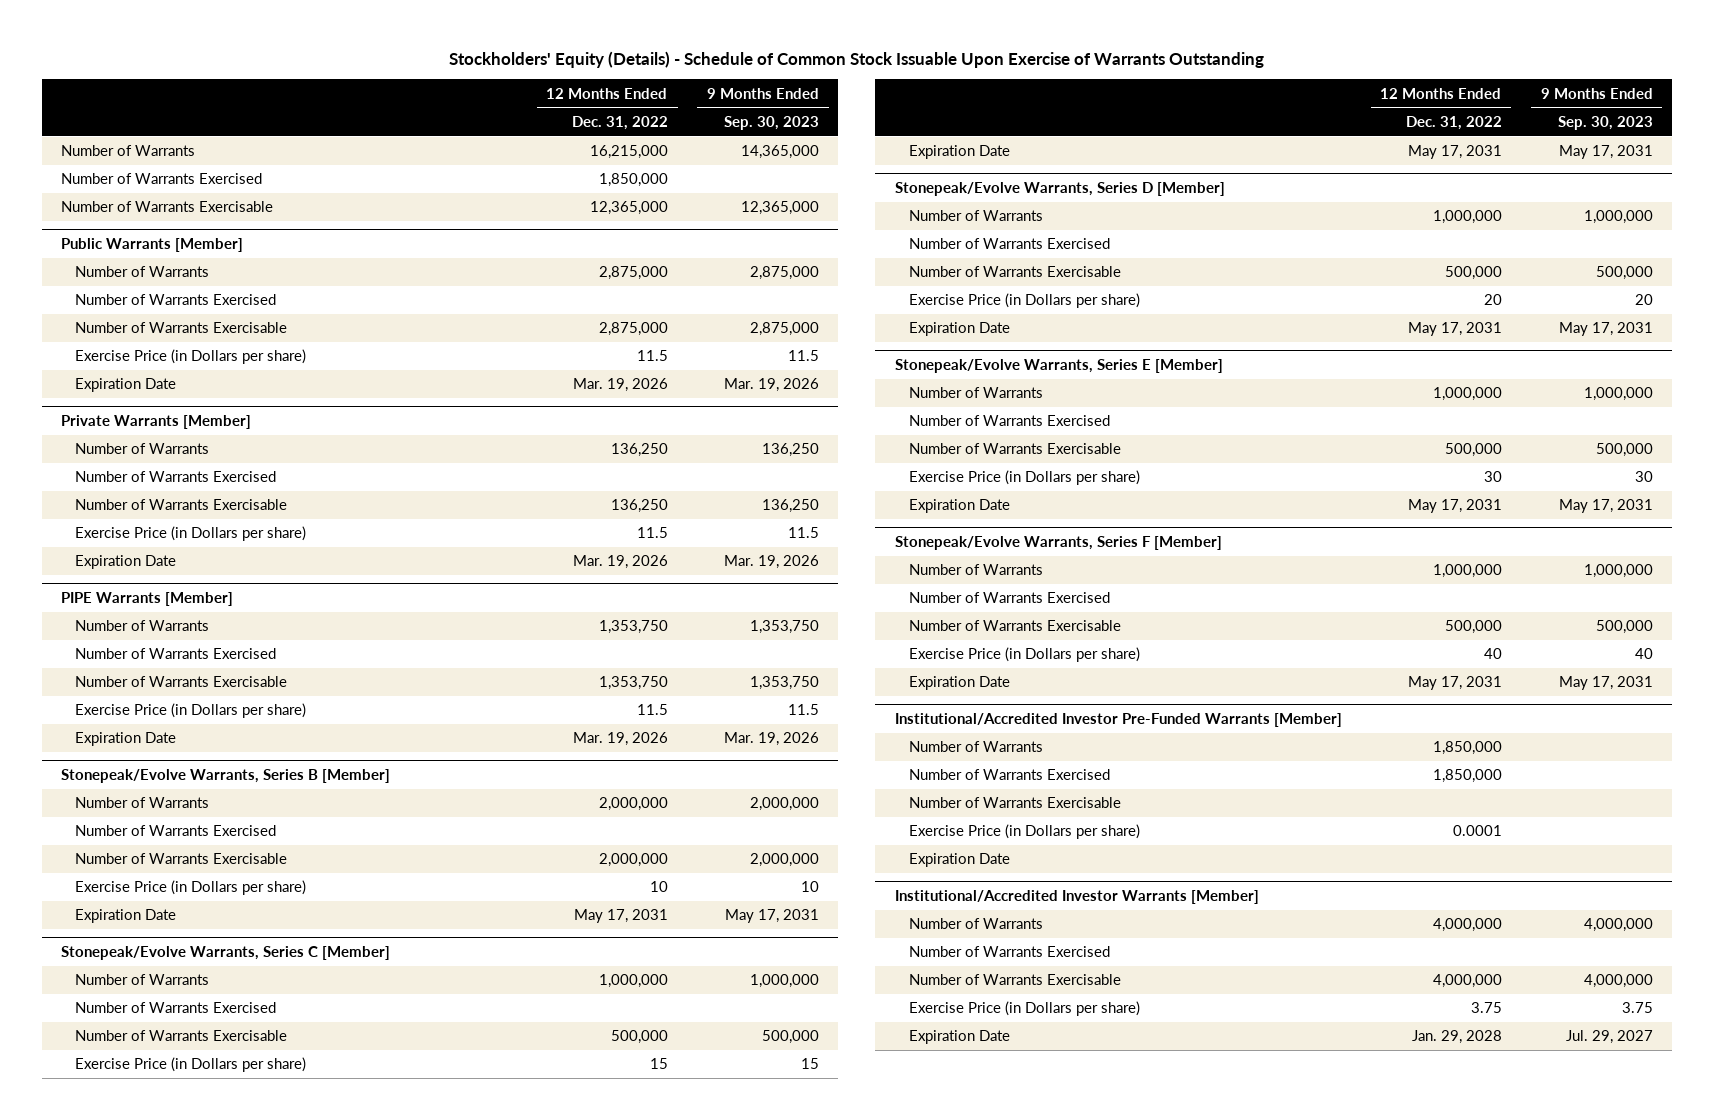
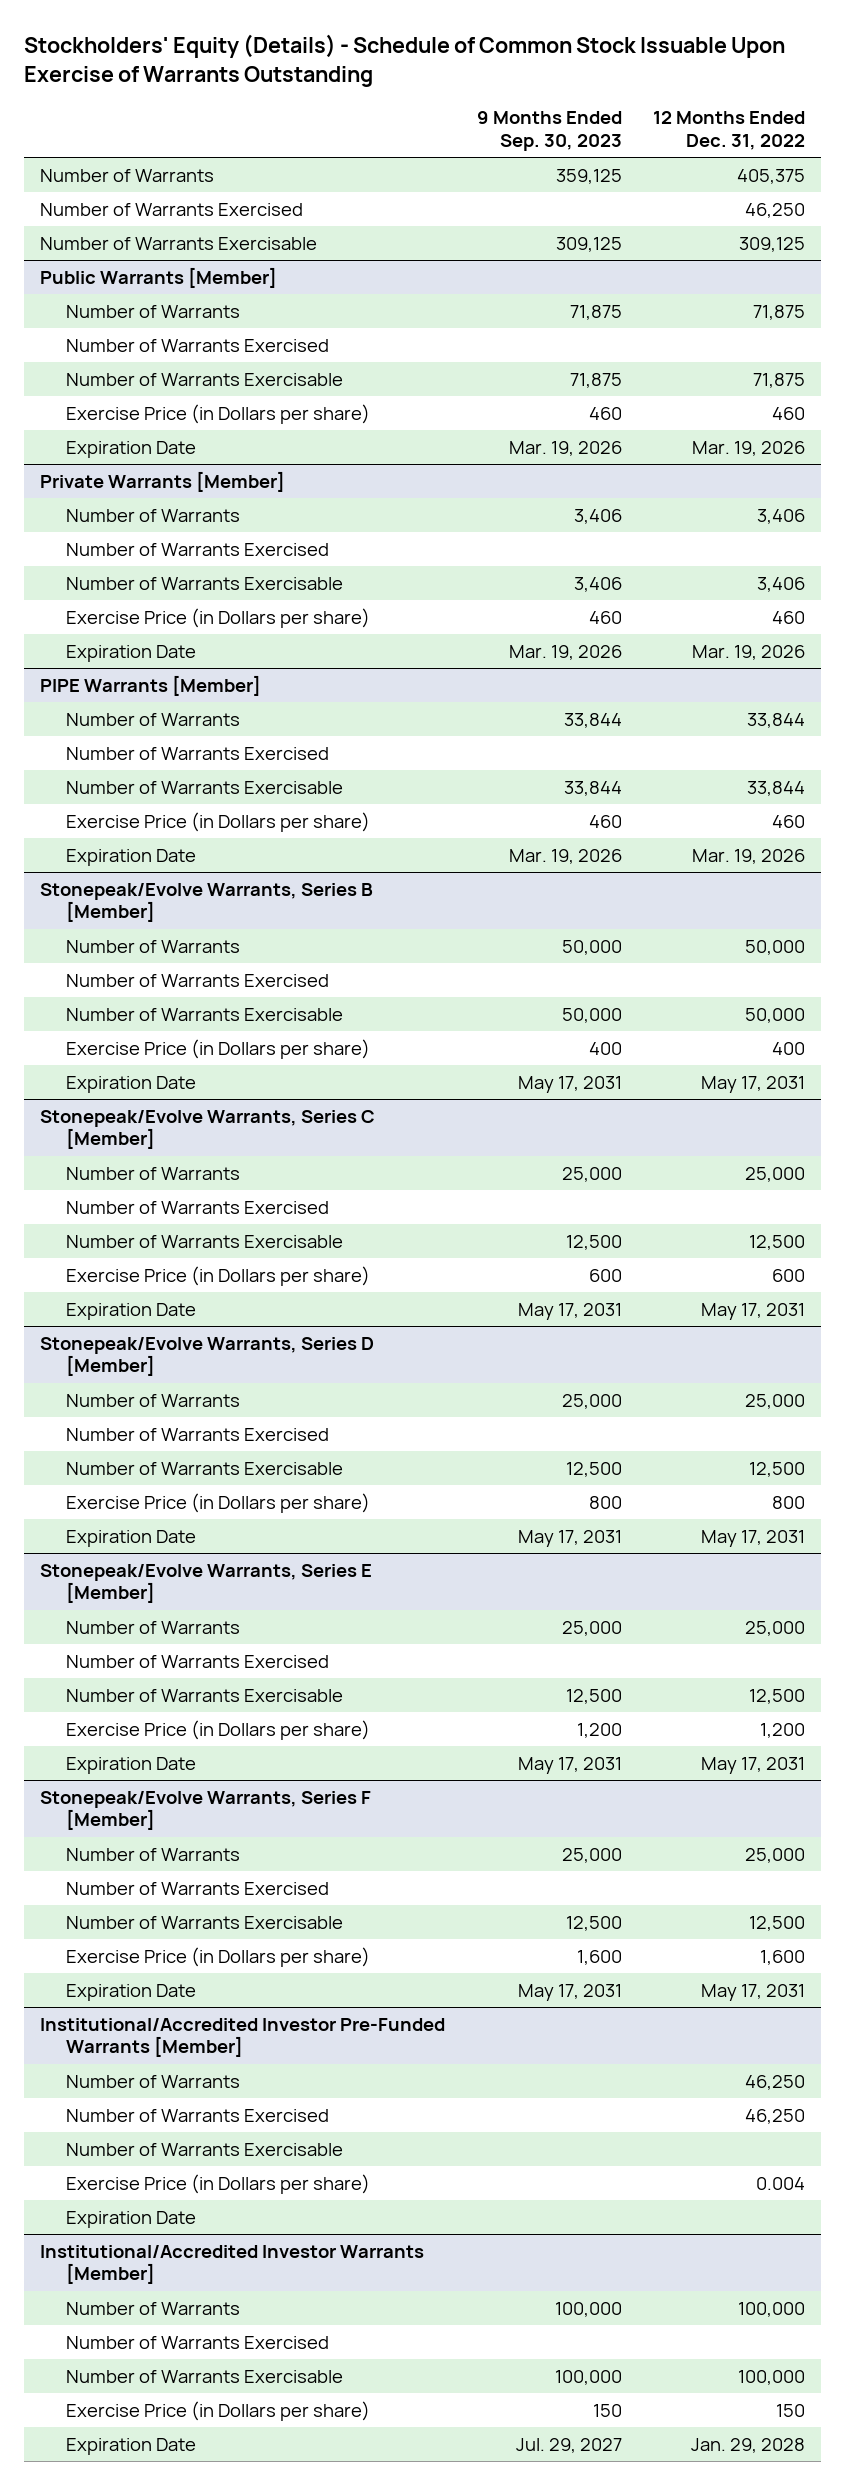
[589,145,668,160] 16,215,000 -> [737,168,806,184] 405,375
[740,145,819,160] 14,365,000 -> [555,168,622,184] 359,125
[598,173,668,188] 1,850,000 -> [745,202,806,218] 46,250
[589,201,668,216] 12,365,000 -> [739,236,806,252] 309,125
[740,201,819,216] 12,365,000 -> [555,236,622,252] 309,125
[598,266,668,281] 2,875,000 -> [753,304,806,320] 71,875
[749,266,819,281] 2,875,000 -> [569,304,622,320] 71,875
[598,322,668,337] 2,875,000 -> [753,372,806,388] 71,875
[749,322,819,337] 2,875,000 -> [569,372,622,388] 71,875
[636,350,668,362] 11.5 -> [772,406,806,420] 460
[787,350,819,362] 11.5 -> [588,406,622,420] 460
[610,443,668,458] 136,250 -> [757,508,806,524] 3,406
[761,443,819,458] 136,250 -> [573,508,622,524] 3,406
[610,499,668,514] 136,250 -> [757,576,806,592] 3,406
[761,499,819,514] 136,250 -> [573,576,622,592] 3,406
[636,527,668,539] 11.5 -> [772,610,806,624] 460
[787,527,819,539] 11.5 -> [588,610,622,624] 460
[598,620,668,635] 1,353,750 -> [747,712,806,728] 33,844
[749,620,819,635] 1,353,750 -> [563,712,622,728] 33,844
[598,676,668,691] 1,353,750 -> [747,780,806,796] 33,844
[749,676,819,691] 1,353,750 -> [563,780,622,796] 33,844
[636,704,668,716] 11.5 -> [772,814,806,828] 460
[787,704,819,716] 11.5 -> [588,814,622,828] 460
[598,797,668,812] 2,000,000 -> [745,939,806,955] 50,000
[749,797,819,812] 2,000,000 -> [561,939,622,955] 50,000
[598,853,668,868] 2,000,000 -> [745,1007,806,1023] 50,000
[749,853,819,868] 2,000,000 -> [561,1007,622,1023] 50,000
[649,881,668,893] 10 -> [772,1041,806,1055] 400
[800,881,819,893] 10 -> [588,1041,622,1055] 400
[598,974,668,989] 1,000,000 -> [745,1166,806,1182] 25,000
[749,974,819,989] 1,000,000 -> [561,1166,622,1182] 25,000
[610,1030,668,1045] 500,000 -> [749,1234,806,1250] 12,500
[761,1030,819,1045] 500,000 -> [565,1234,622,1250] 12,500
[649,1058,668,1070] 15 -> [772,1268,806,1282] 600
[800,1058,819,1070] 15 -> [588,1268,622,1282] 600
[1432,210,1502,225] 1,000,000 -> [745,1393,806,1409] 25,000
[1583,210,1653,225] 1,000,000 -> [561,1393,622,1409] 25,000
[1444,266,1502,281] 500,000 -> [749,1461,806,1477] 12,500
[1595,266,1653,281] 500,000 -> [565,1461,622,1477] 12,500
[1483,294,1502,306] 20 -> [772,1495,806,1509] 800
[1634,294,1653,306] 20 -> [588,1495,622,1509] 800
[1432,387,1502,402] 1,000,000 -> [745,1620,806,1636] 25,000
[1583,387,1653,402] 1,000,000 -> [561,1620,622,1636] 25,000
[1444,443,1502,458] 500,000 -> [749,1688,806,1704] 12,500
[1595,443,1653,458] 500,000 -> [565,1688,622,1704] 12,500
[1483,471,1502,483] 30 -> [760,1722,806,1738] 1,200
[1634,471,1653,483] 30 -> [576,1722,622,1738] 1,200
[1432,564,1502,579] 1,000,000 -> [745,1847,806,1863] 25,000
[1583,564,1653,579] 1,000,000 -> [561,1847,622,1863] 25,000
[1444,620,1502,635] 500,000 -> [749,1915,806,1931] 12,500
[1595,620,1653,635] 500,000 -> [565,1915,622,1931] 12,500
[1483,648,1502,660] 40 -> [760,1949,806,1965] 1,600
[1634,648,1653,660] 40 -> [576,1949,622,1965] 1,600
[1432,741,1502,756] 1,850,000 -> [745,2074,806,2090] 46,250
[1432,769,1502,784] 1,850,000 -> [745,2108,806,2124] 46,250
[1452,825,1502,837] 0.0001 -> [756,2176,806,2190] 0.004
[1432,918,1502,933] 4,000,000 -> [738,2301,806,2317] 100,000
[1583,918,1653,933] 4,000,000 -> [554,2301,622,2317] 100,000
[1432,974,1502,989] 4,000,000 -> [738,2369,806,2385] 100,000
[1583,974,1653,989] 4,000,000 -> [554,2369,622,2385] 100,000
[1470,1002,1502,1014] 3.75 -> [776,2403,806,2417] 150
[1621,1002,1653,1014] 3.75 -> [592,2403,622,2417] 150

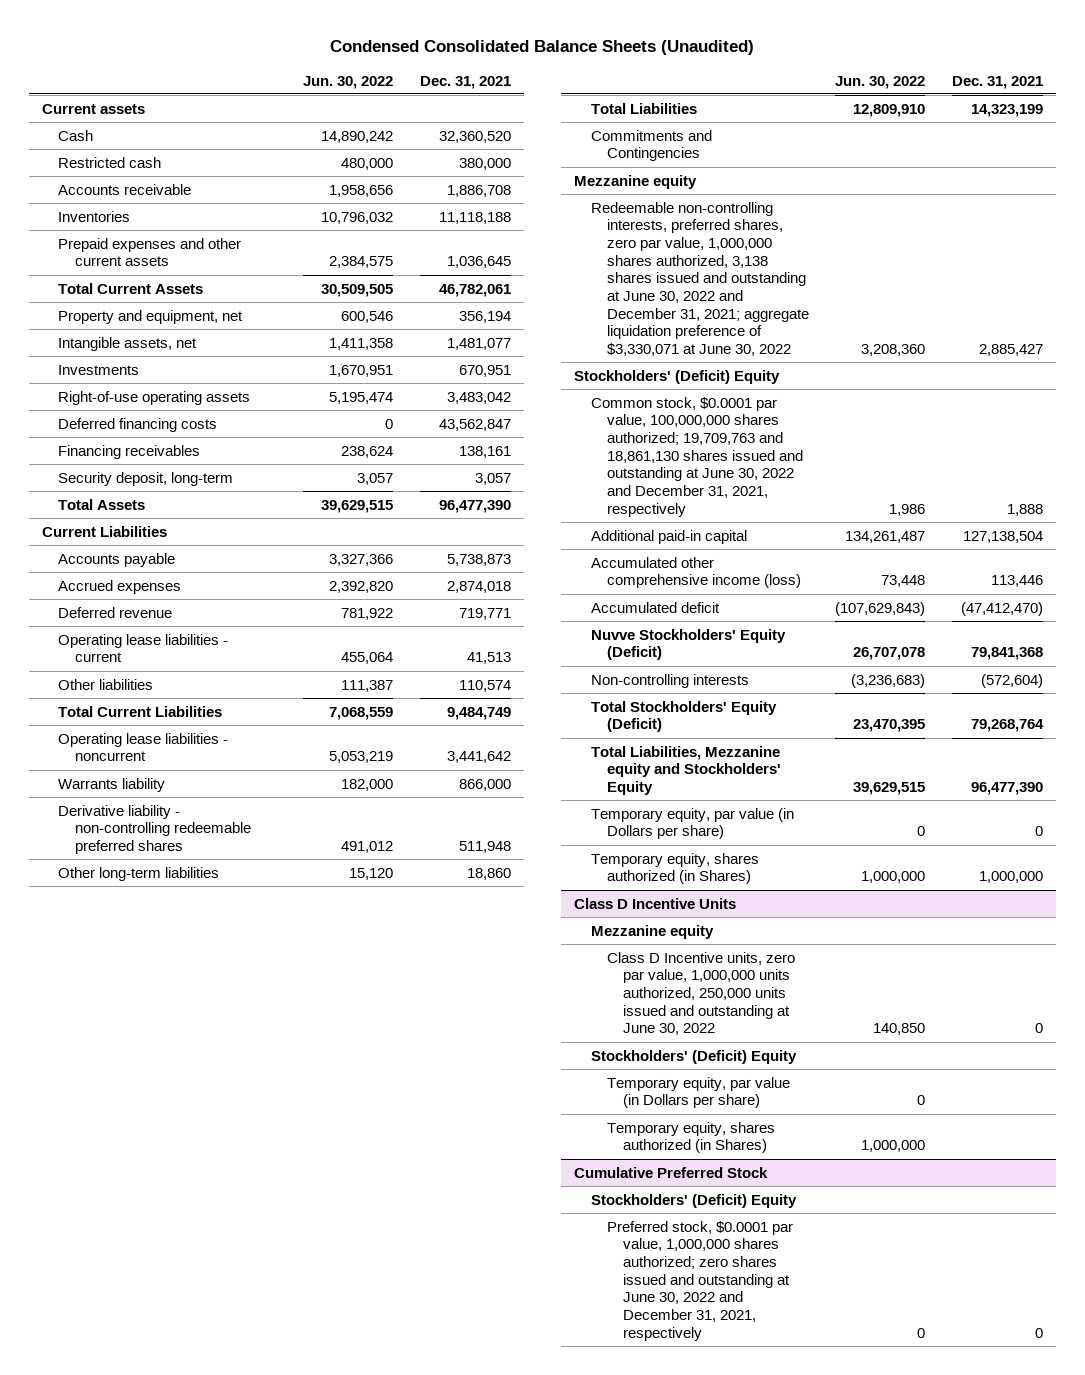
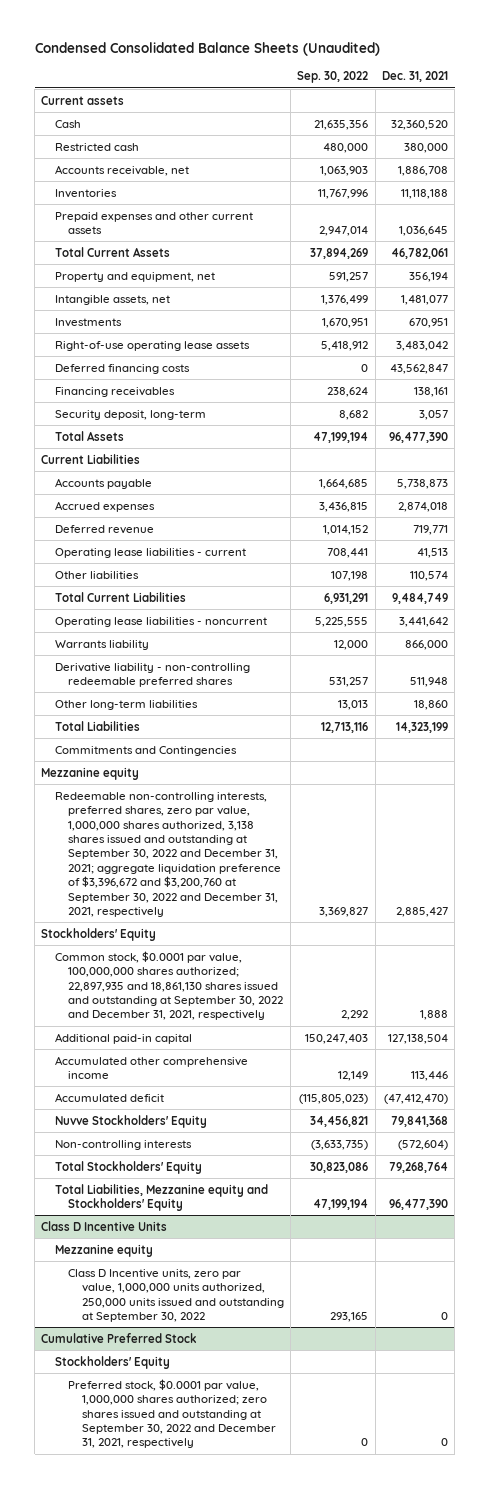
[303,75,394,89] Jun. 30, 2022 -> none
none -> [297,71,369,84] Sep. 30, 2022
[58,183,192,195] Accounts receivable -> [54,164,189,176] Accounts receivable, net
[58,390,251,405] Right-of-use operating assets -> [54,340,250,351] Right-of-use operating lease assets
[590,201,810,357] Redeemable non-controlling interests, preferred shares, zero par value, 1,000,000 shares authorized, 3,138 shares issued and outstanding at June 30, 2022 and December 31, 2021; aggregate liquidation preference of $3,330,071 at June 30, 2022 -> [54,791,282,918] Redeemable non-controlling interests, preferred shares, zero par value, 1,000,000 shares authorized, 3,138 shares issued and outstanding at September 30, 2022 and December 31, 2021; aggregate liquidation preference of $3,396,672 and $3,200,760 at September 30, 2022 and December 31, 2021, respectively
[574,369,781,384] Stockholders' (Deficit) Equity -> [41,927,157,941] Stockholders' Equity
[590,396,804,517] Common stock, $0.0001 par value, 100,000,000 shares authorized; 19,709,763 and 18,861,130 shares issued and outstanding at June 30, 2022 and December 31, 2021, respectively -> [54,950,284,1021] Common stock, $0.0001 par value, 100,000,000 shares authorized; 22,897,935 and 18,861,130 shares issued and outstanding at September 30, 2022 and December 31, 2021, respectively
[590,556,802,589] Accumulated other comprehensive income (loss) -> [54,1055,248,1080] Accumulated other comprehensive income
[590,628,786,661] Nuvve Stockholders' Equity (Deficit) -> [54,1114,207,1128] Nuvve Stockholders' Equity
[590,700,777,733] Total Stockholders' Equity (Deficit) -> [54,1160,202,1174] Total Stockholders' Equity
[590,807,794,840] Temporary equity, par value (in Dollars per share) -> none
[590,852,759,885] Temporary equity, shares authorized (in Shares) -> none
[590,1049,797,1064] Stockholders' (Deficit) Equity -> none
[607,1076,791,1109] Temporary equity, par value (in Dollars per share) -> none
[607,1121,776,1154] Temporary equity, shares authorized (in Shares) -> none
[607,951,796,1036] Class D Incentive units, zero par value, 1,000,000 units authorized, 250,000 units issued and outstanding at June 30, 2022 -> [68,1268,284,1322] Class D Incentive units, zero par value, 1,000,000 units authorized, 250,000 units issued and outstanding at September 30, 2022
[590,1193,797,1208] Stockholders' (Deficit) Equity -> [54,1355,170,1369] Stockholders' Equity
[607,1220,794,1341] Preferred stock, $0.0001 par value, 1,000,000 shares authorized; zero shares issued and outstanding at June 30, 2022 and December 31, 2021, respectively -> [68,1378,276,1449] Preferred stock, $0.0001 par value, 1,000,000 shares authorized; zero shares issued and outstanding at September 30, 2022 and December 31, 2021, respectively

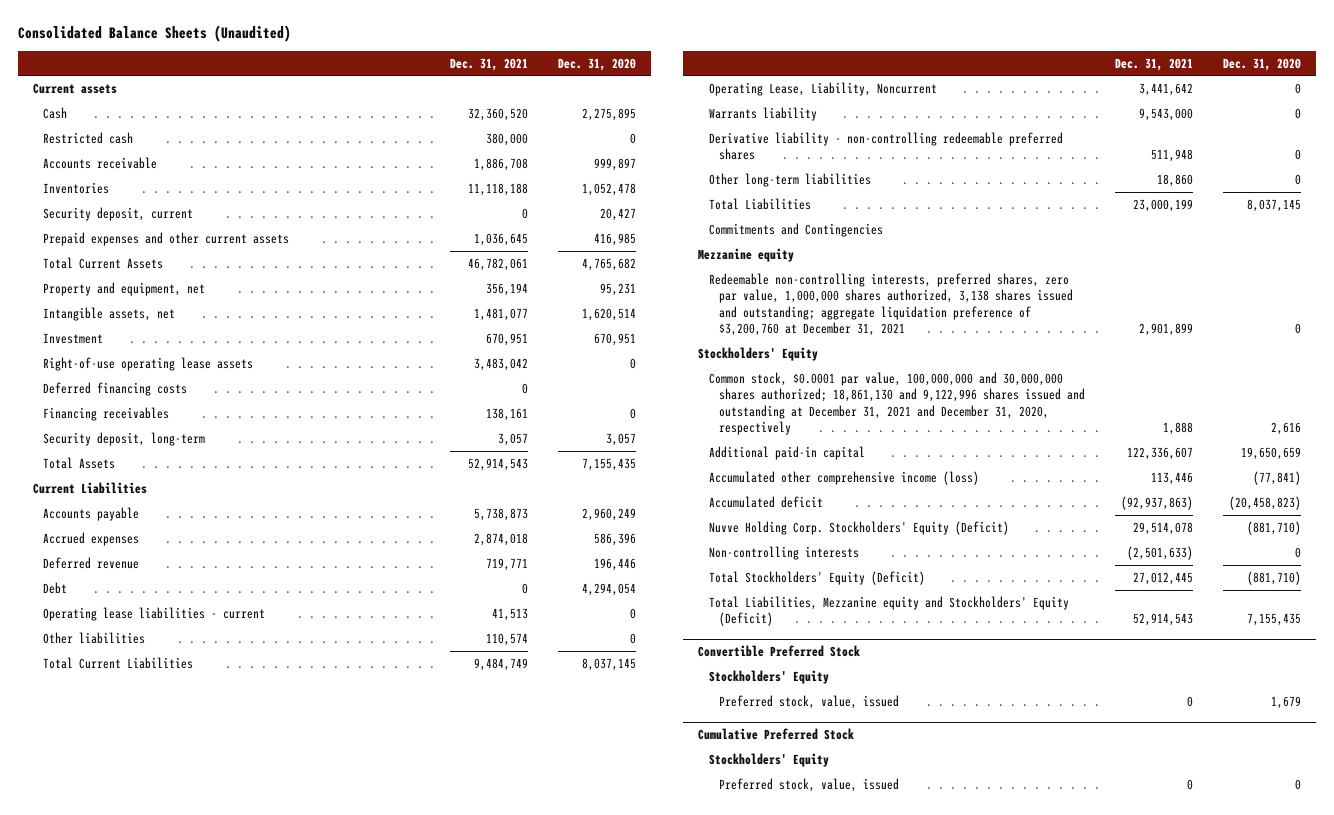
[34,41,380,56] Condensed Consolidated Balance Sheets (Unaudited) -> [17,24,291,42] Consolidated Balance Sheets (Unaudited)
[297,71,369,84] Sep. 30, 2022 -> none
none -> [557,57,636,71] Dec. 31, 2020
[54,164,189,176] Accounts receivable, net -> [43,156,158,169] Accounts receivable
none -> [43,206,194,221] Security deposit, current
[54,317,122,327] Investments -> [43,332,104,344] Investment
[389,363,448,374] 43,562,847 -> [521,382,528,394] 0
[388,431,448,443] 96,477,390 -> [467,457,528,471] 52,914,543
none -> [43,581,68,594] Debt
[54,616,267,627] Operating lease liabilities - noncurrent -> [708,81,937,96] Operating Lease, Liability, Noncurrent
[404,639,448,650] 866,000 -> [1139,107,1194,121] 9,543,000
[395,721,448,733] 14,323,199 -> [1133,198,1194,212] 23,000,199
[54,791,282,918] Redeemable non-controlling interests, preferred shares, zero par value, 1,000,000 shares authorized, 3,138 shares issued and outstanding at September 30, 2022 and December 31, 2021; aggregate liquidation preference of $3,396,672 and $3,200,760 at September 30, 2022 and December 31, 2021, respectively -> [708,272,1073,337] Redeemable non-controlling interests, preferred shares, zero par value, 1,000,000 shares authorized, 3,138 shares issued and outstanding; aggregate liquidation preference of $3,200,760 at December 31, 2021
[395,907,448,918] 2,885,427 -> [1139,323,1194,337] 2,901,899
[41,1220,168,1231] Class D Incentive Units -> none
[54,1243,153,1257] Mezzanine equity -> none
[68,1268,284,1322] Class D Incentive units, zero par value, 1,000,000 units authorized, 250,000 units issued and outstanding at September 30, 2022 -> none
[54,950,284,1021] Common stock, $0.0001 par value, 100,000,000 shares authorized; 22,897,935 and 18,861,130 shares issued and outstanding at September 30, 2022 and December 31, 2021, respectively -> [708,371,1085,436] Common stock, $0.0001 par value, 100,000,000 and 30,000,000 shares authorized; 18,861,130 and 9,122,996 shares issued and outstanding at December 31, 2021 and December 31, 2020, respectively
[387,1033,448,1044] 127,138,504 -> [1127,446,1194,460] 122,336,607
[54,1055,248,1080] Accumulated other comprehensive income -> [708,470,979,485] Accumulated other comprehensive income (loss)
[383,1093,448,1104] (47,412,470) -> [1121,495,1194,510] (92,937,863)
[54,1114,207,1128] Nuvve Stockholders' Equity -> [708,520,1009,535] Nuvve Holding Corp. Stockholders' Equity (Deficit)
[390,1115,448,1127] 79,841,368 -> [1133,521,1194,535] 29,514,078
[397,1139,448,1150] (572,604) -> [1127,545,1194,560] (2,501,633)
[54,1160,202,1174] Total Stockholders' Equity -> [708,570,925,585] Total Stockholders' Equity (Deficit)
[388,1161,448,1173] 79,268,764 -> [1133,571,1194,585] 27,012,445
[54,1183,268,1212] Total Liabilities, Mezzanine equity and Stockholders' Equity -> [708,595,1069,627] Total Liabilities, Mezzanine equity and Stockholders' Equity (Deficit)
[388,1199,448,1211] 96,477,390 -> [1133,613,1194,627] 52,914,543
none -> [698,645,861,658] Convertible Preferred Stock
none -> [708,669,829,684] Stockholders' Equity
none -> [718,694,899,709] Preferred stock, value, issued
[68,1378,276,1449] Preferred stock, $0.0001 par value, 1,000,000 shares authorized; zero shares issued and outstanding at September 30, 2022 and December 31, 2021, respectively -> [718,777,899,792] Preferred stock, value, issued

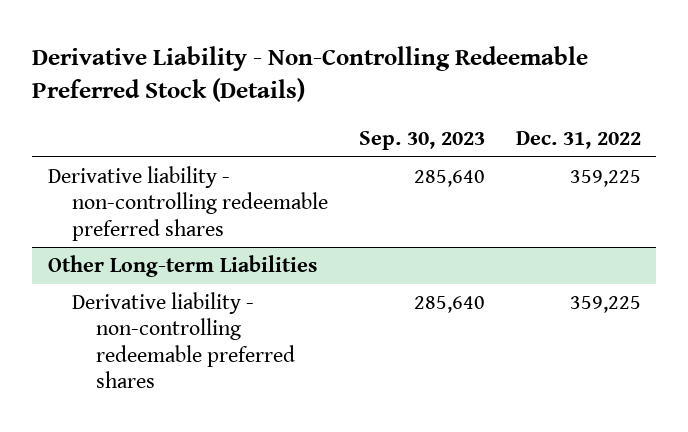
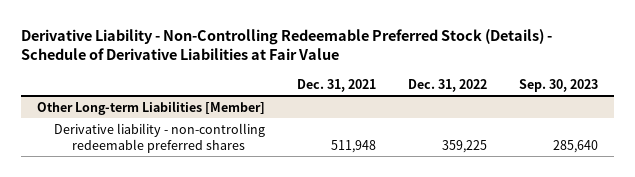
[32,46,589,103] Derivative Liability - Non-Controlling Redeemable Preferred Stock (Details) -> [20,28,552,61] Derivative Liability - Non-Controlling Redeemable Preferred Stock (Details) - Schedule of Derivative Liabilities at Fair Value
none -> [297,78,377,92] Dec. 31, 2021
[47,166,329,241] Derivative liability - non-controlling redeemable preferred shares -> none
[47,255,317,278] Other Long-term Liabilities -> [36,100,265,115] Other Long-term Liabilities [Member]

